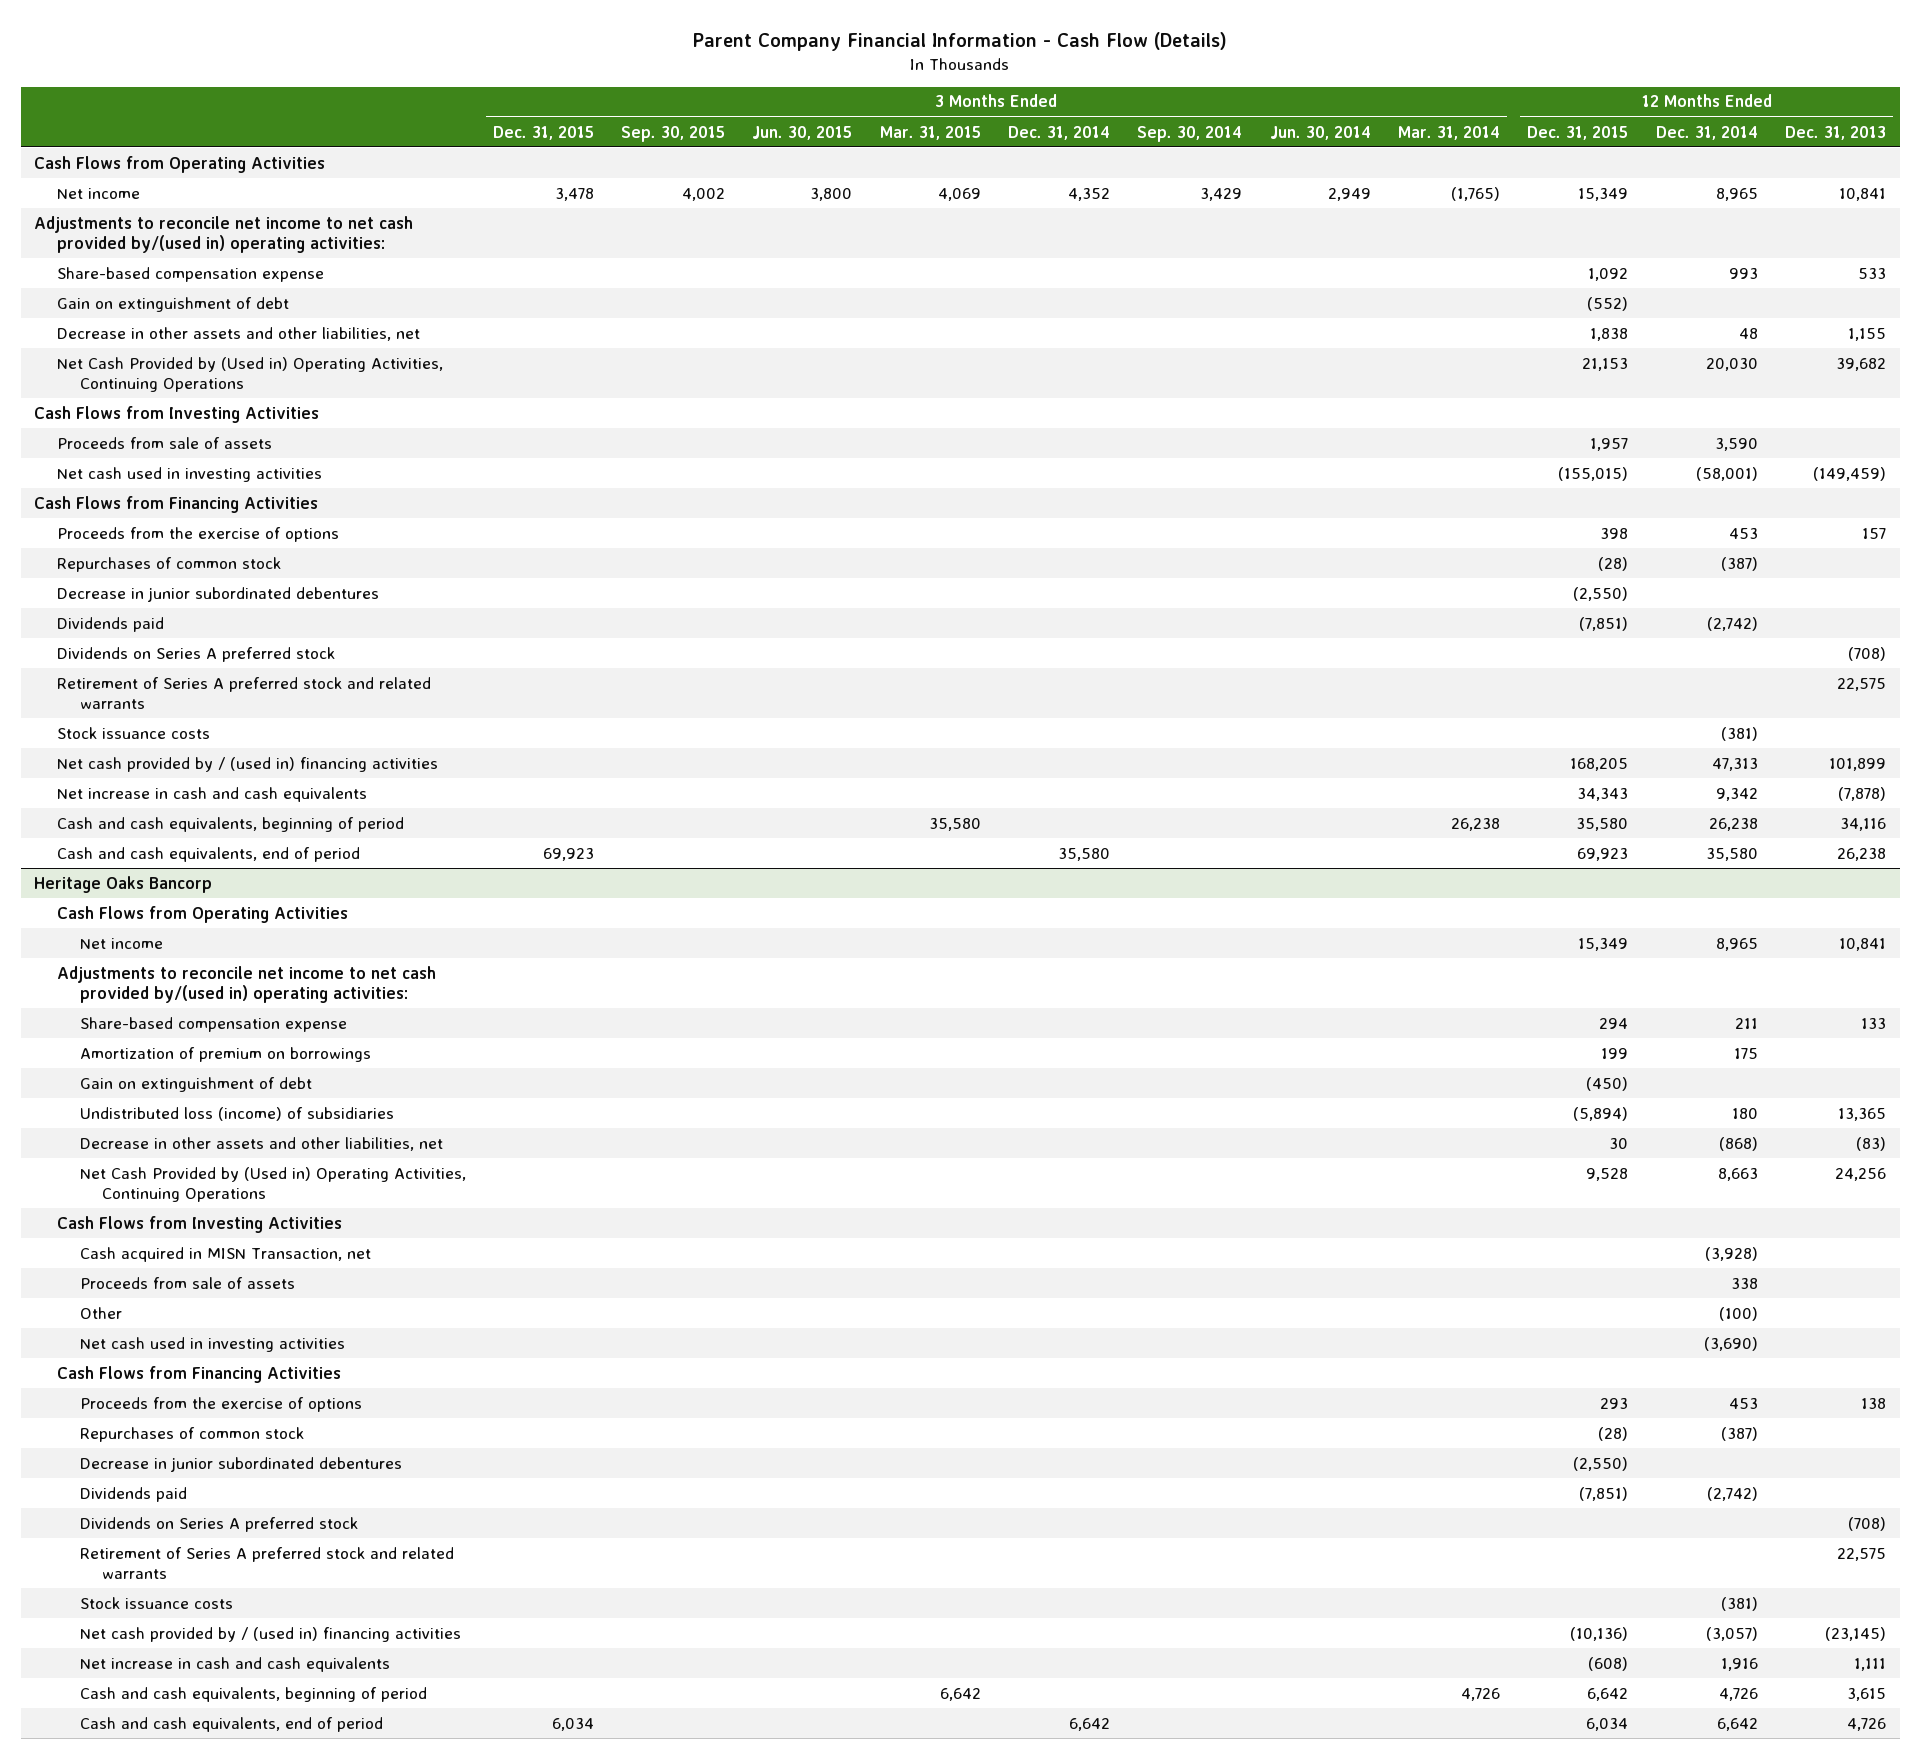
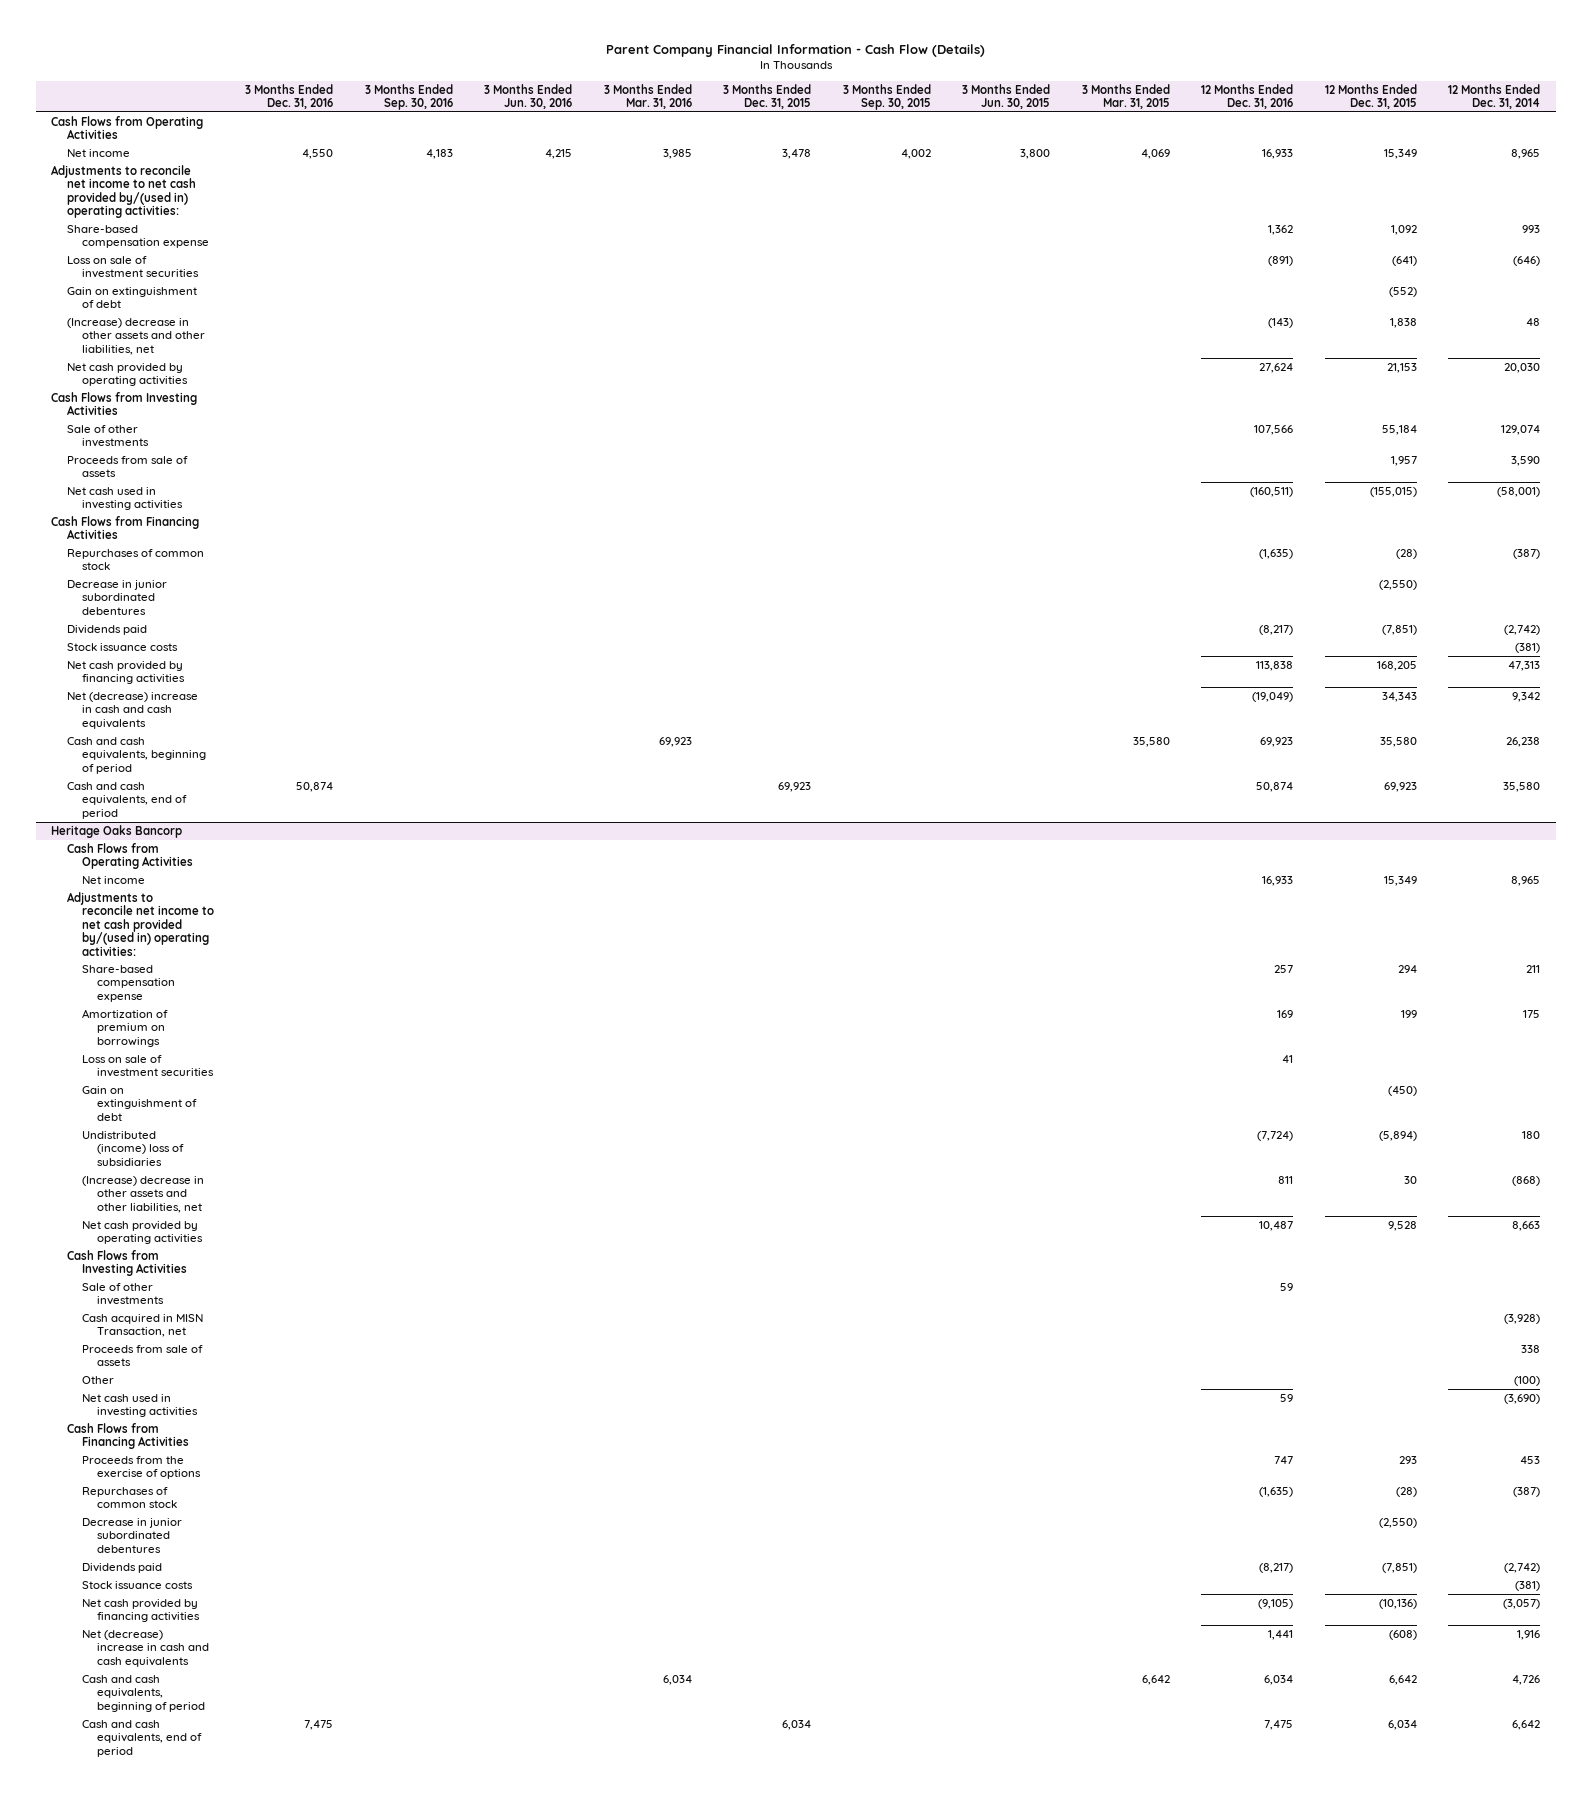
[1008,125,1111,140] Dec. 31, 2014 -> none
[1137,125,1243,142] Sep. 30, 2014 -> none
[1269,125,1371,140] Jun. 30, 2014 -> none
[1397,125,1500,140] Mar. 31, 2014 -> none
[1784,125,1886,140] Dec. 31, 2013 -> none
none -> [245,83,334,109] 3 Months Ended Dec. 31, 2016
none -> [364,83,453,110] 3 Months Ended Sep. 30, 2016
none -> [484,83,573,109] 3 Months Ended Jun. 30, 2016
none -> [603,83,692,109] 3 Months Ended Mar. 31, 2016
none -> [1201,83,1294,109] 12 Months Ended Dec. 31, 2016
none -> [66,256,199,279] Loss on sale of investment securities
[56,326,420,341] Decrease in other assets and other liabilities, net -> [66,318,205,355] (Increase) decrease in other assets and other liabilities, net
[56,356,443,393] Net Cash Provided by (Used in) Operating Activities, Continuing Operations -> [66,363,188,387] Net cash provided by operating activities
none -> [66,425,149,448] Sale of other investments
[56,526,339,542] Proceeds from the exercise of options -> none
[56,646,335,662] Dividends on Series A preferred stock -> none
[56,676,431,710] Retirement of Series A preferred stock and related warrants -> none
[56,756,438,772] Net cash provided by / (used in) financing activities -> [66,661,185,685] Net cash provided by financing activities
[56,786,367,802] Net increase in cash and cash equivalents -> [66,692,198,729] Net (decrease) increase in cash and cash equivalents
none -> [81,1055,215,1078] Loss on sale of investment securities
[79,1106,394,1121] Undistributed loss (income) of subsidiaries -> [81,1131,185,1166] Undistributed (income) loss of subsidiaries
[79,1136,443,1151] Decrease in other assets and other liabilities, net -> [81,1176,204,1213] (Increase) decrease in other assets and other liabilities, net
[79,1166,466,1203] Net Cash Provided by (Used in) Operating Activities, Continuing Operations -> [81,1221,204,1245] Net cash provided by operating activities
none -> [81,1283,165,1306] Sale of other investments
[79,1516,358,1532] Dividends on Series A preferred stock -> none
[79,1546,454,1580] Retirement of Series A preferred stock and related warrants -> none
[79,1626,461,1642] Net cash provided by / (used in) financing activities -> [81,1599,201,1623] Net cash provided by financing activities
[79,1656,390,1672] Net increase in cash and cash equivalents -> [81,1630,210,1667] Net (decrease) increase in cash and cash equivalents

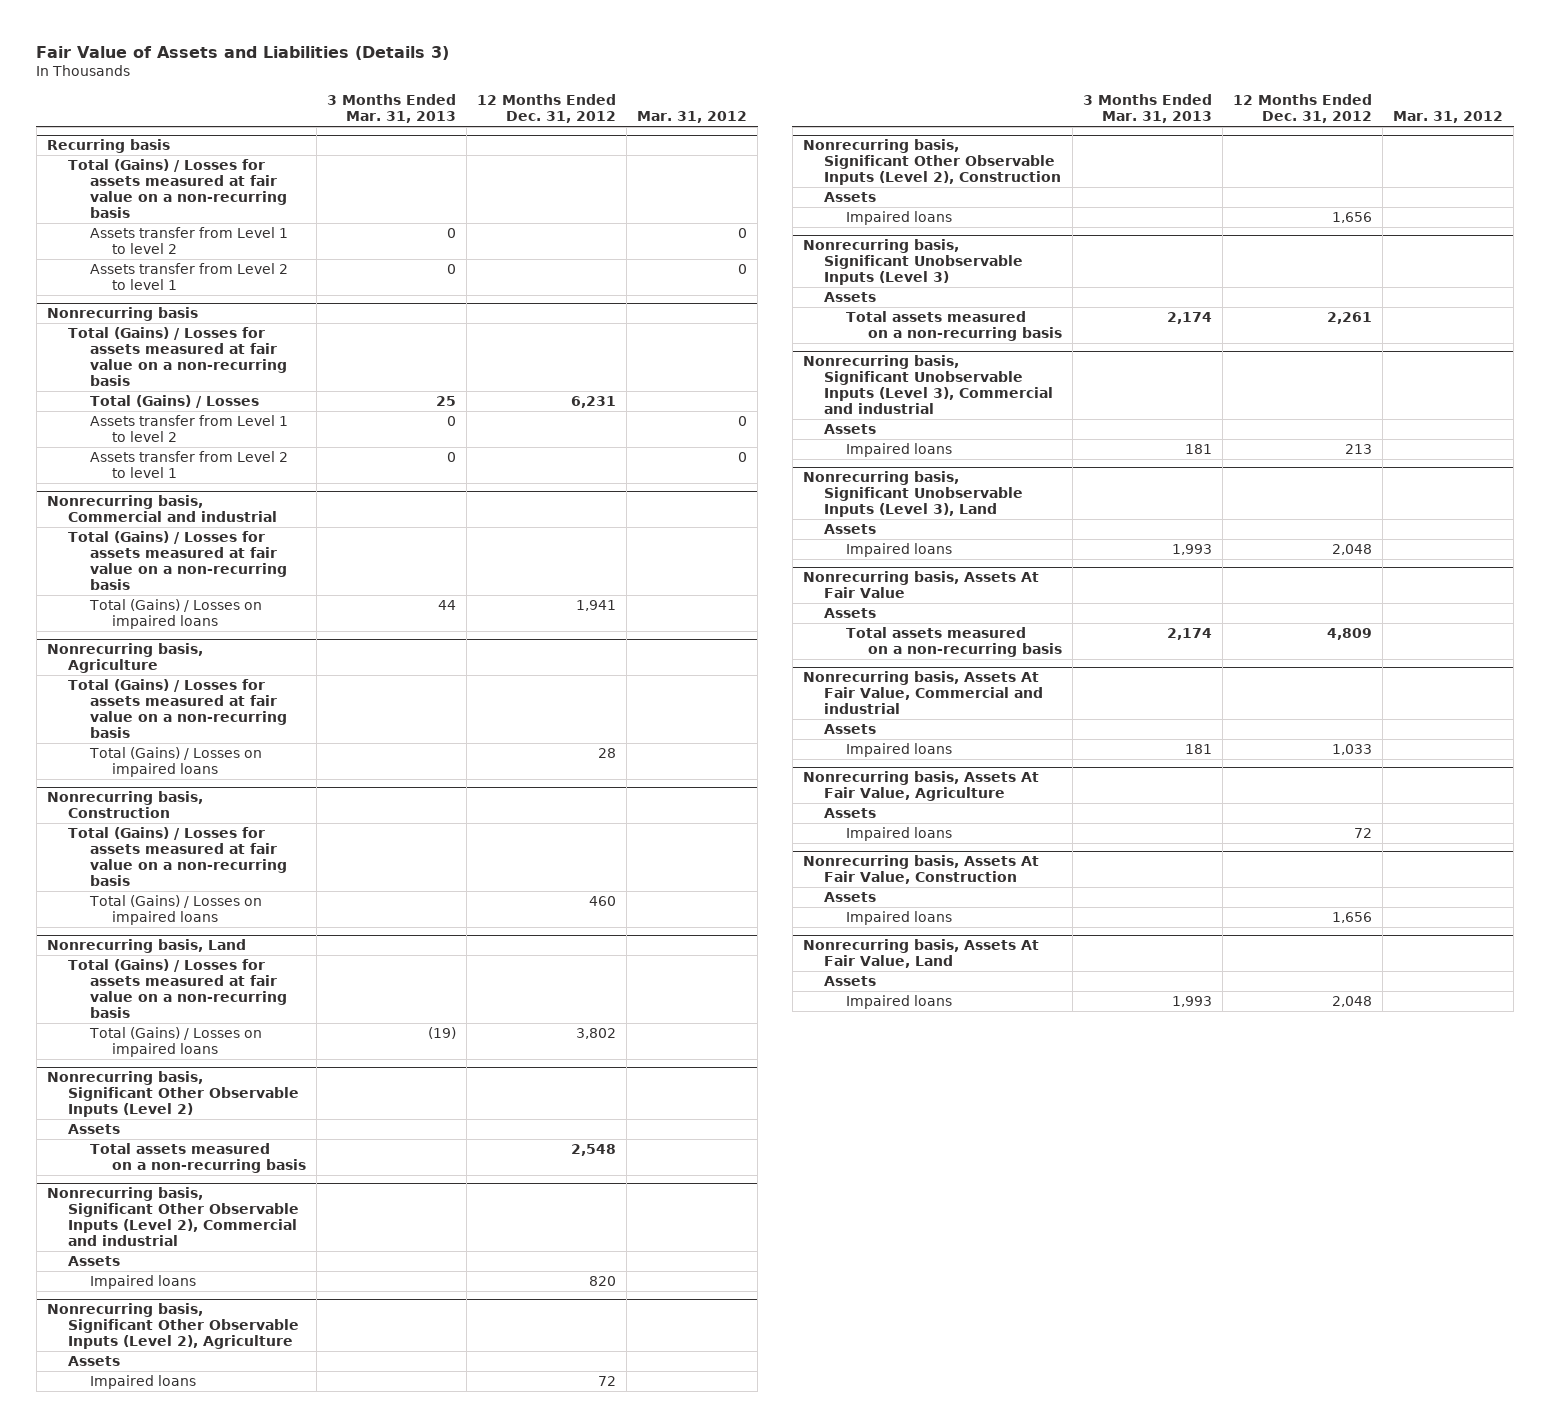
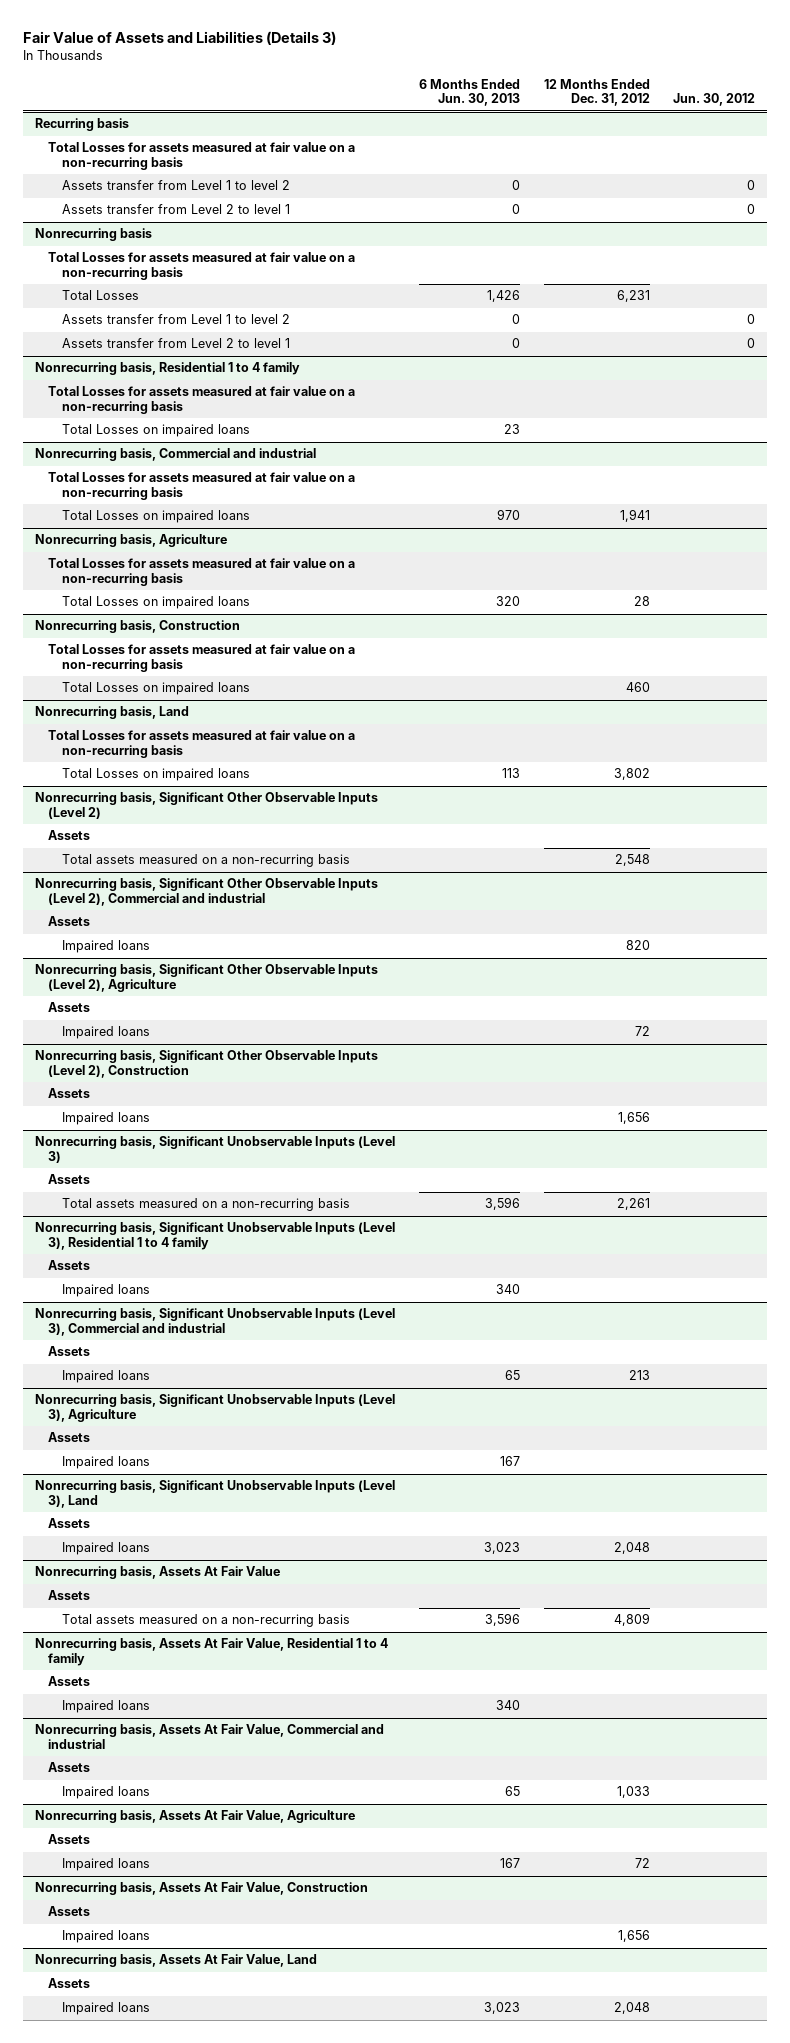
[326,94,456,124] 3 Months Ended Mar. 31, 2013 -> none
[637,111,748,124] Mar. 31, 2012 -> none
none -> [418,78,520,107] 6 Months Ended Jun. 30, 2013
none -> [673,93,756,107] Jun. 30, 2012
[68,158,287,219] Total (Gains) / Losses for assets measured at fair value on a non-recurring basis -> [48,142,356,171] Total Losses for assets measured at fair value on a non-recurring basis
[68,326,287,387] Total (Gains) / Losses for assets measured at fair value on a non-recurring basis -> [48,252,356,281] Total Losses for assets measured at fair value on a non-recurring basis
[89,394,259,408] Total (Gains) / Losses -> [62,290,140,301] Total Losses
none -> [34,362,300,376] Nonrecurring basis, Residential 1 to 4 family
none -> [48,386,356,415] Total Losses for assets measured at fair value on a non-recurring basis
none -> [62,424,251,438] Total Losses on impaired loans
[68,530,287,591] Total (Gains) / Losses for assets measured at fair value on a non-recurring basis -> [48,472,356,501] Total Losses for assets measured at fair value on a non-recurring basis
[88,598,262,630] Total (Gains) / Losses on impaired loans -> [62,510,251,524] Total Losses on impaired loans
[68,678,287,739] Total (Gains) / Losses for assets measured at fair value on a non-recurring basis -> [48,558,356,587] Total Losses for assets measured at fair value on a non-recurring basis
[88,746,262,778] Total (Gains) / Losses on impaired loans -> [62,596,251,610] Total Losses on impaired loans
[68,826,287,887] Total (Gains) / Losses for assets measured at fair value on a non-recurring basis -> [48,644,356,673] Total Losses for assets measured at fair value on a non-recurring basis
[88,894,262,926] Total (Gains) / Losses on impaired loans -> [62,682,251,696] Total Losses on impaired loans
[68,958,287,1019] Total (Gains) / Losses for assets measured at fair value on a non-recurring basis -> [48,730,356,759] Total Losses for assets measured at fair value on a non-recurring basis
[88,1026,262,1058] Total (Gains) / Losses on impaired loans -> [62,768,251,782] Total Losses on impaired loans
none -> [34,1222,395,1251] Nonrecurring basis, Significant Unobservable Inputs (Level 3), Residential 1 to 4 family
none -> [48,1260,91,1271] Assets
none -> [62,1284,151,1298] Impaired loans
none -> [34,1394,395,1423] Nonrecurring basis, Significant Unobservable Inputs (Level 3), Agriculture
none -> [48,1432,91,1443] Assets
none -> [62,1456,151,1470] Impaired loans
none -> [34,1638,388,1667] Nonrecurring basis, Assets At Fair Value, Residential 1 to 4 family
none -> [48,1676,91,1687] Assets
none -> [62,1700,151,1714] Impaired loans

